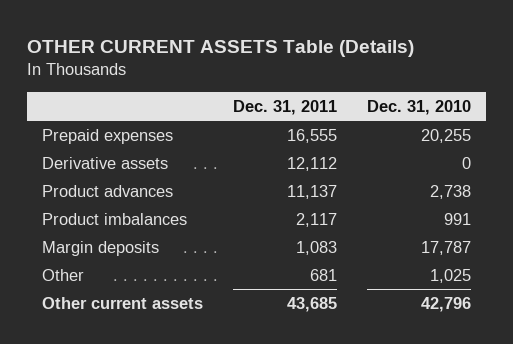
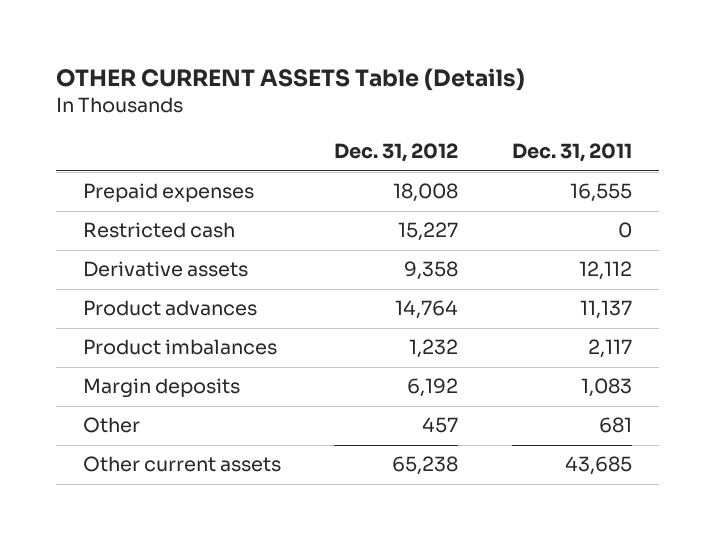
[366,99,471,115] Dec. 31, 2010 -> none
none -> [334,143,459,163] Dec. 31, 2012
none -> [82,222,235,239] Restricted cash

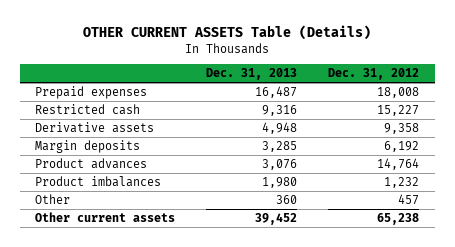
[512,143,633,163] Dec. 31, 2011 -> none
none -> [206,68,298,81] Dec. 31, 2013
[82,378,240,399] Margin deposits -> [35,140,141,154] Margin deposits

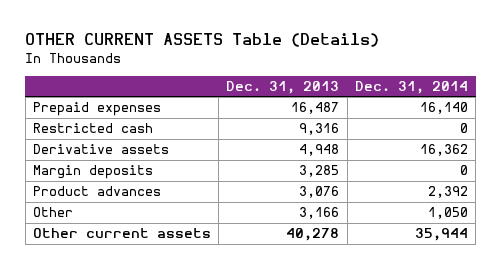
[328,68,420,81] Dec. 31, 2012 -> none
none -> [354,81,468,95] Dec. 31, 2014
[35,176,162,188] Product imbalances -> none
[276,195,298,205] 360 -> [299,207,340,220] 3,166
[255,213,298,226] 39,452 -> [286,228,340,242] 40,278

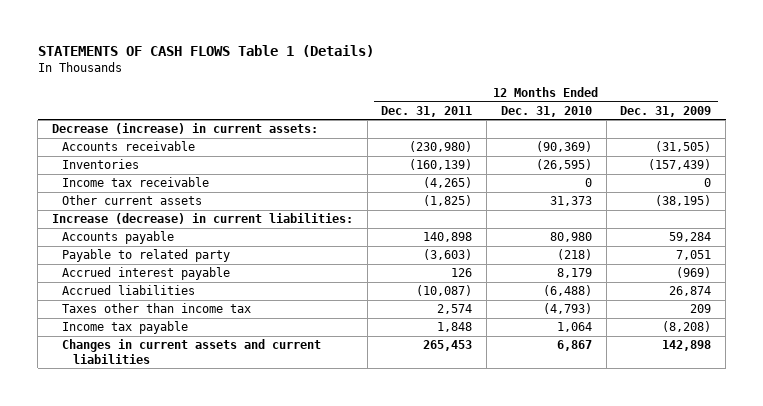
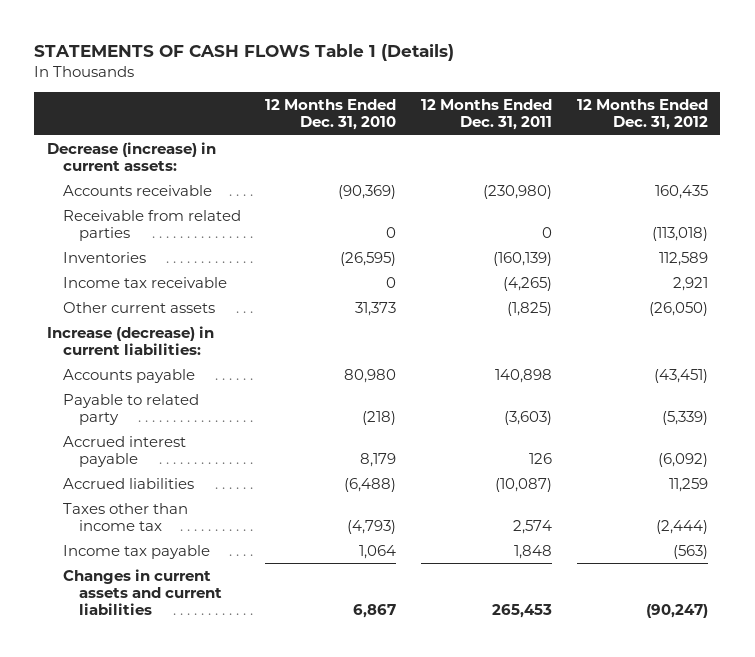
[620,105,712,117] Dec. 31, 2009 -> none
none -> [577,99,709,131] 12 Months Ended Dec. 31, 2012
none -> [62,209,241,242] Receivable from related parties

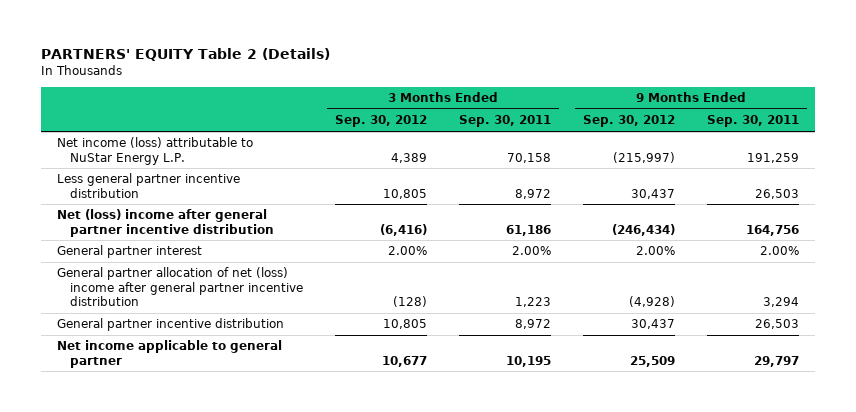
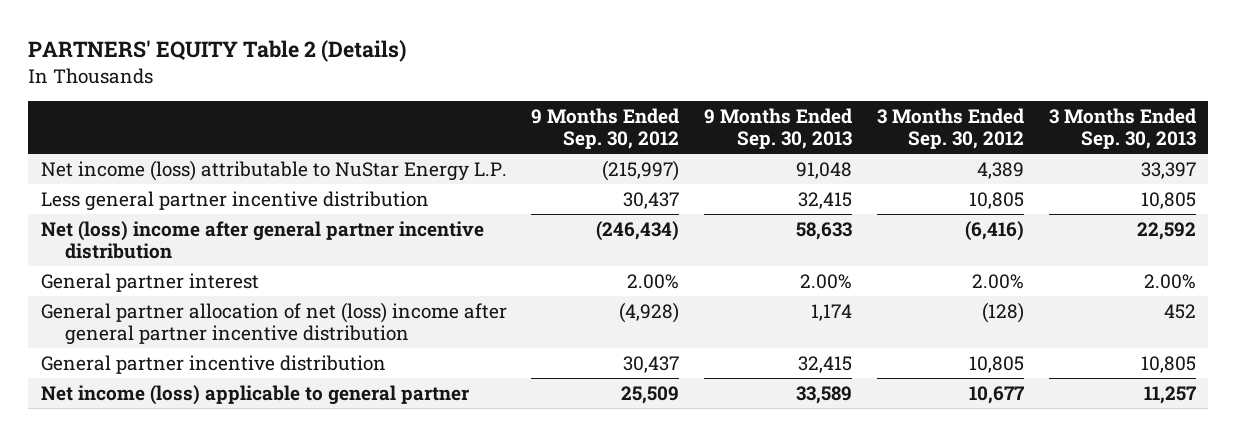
[459,115,552,128] Sep. 30, 2011 -> none
[707,115,800,128] Sep. 30, 2011 -> none
none -> [704,108,853,150] 9 Months Ended Sep. 30, 2013
none -> [1048,108,1196,150] 3 Months Ended Sep. 30, 2013
[56,340,282,368] Net income applicable to general partner -> [40,384,469,405] Net income (loss) applicable to general partner

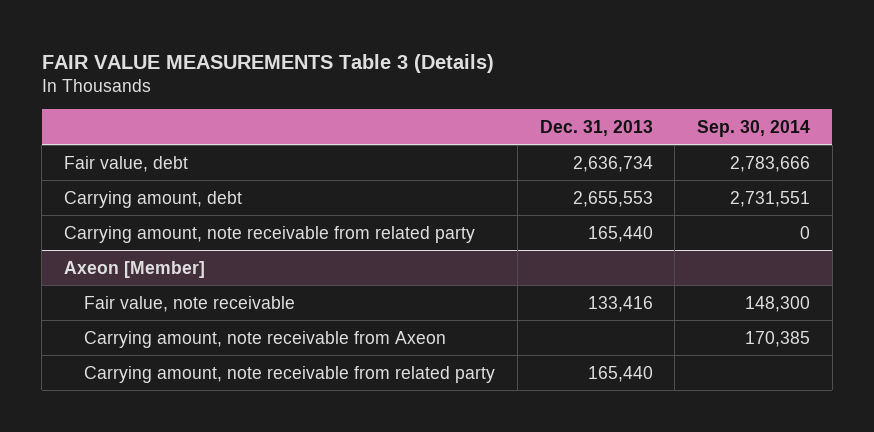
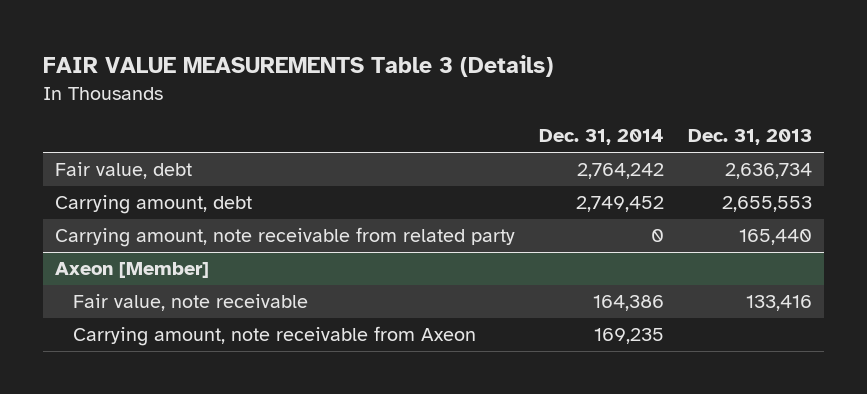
[697,119,811,137] Sep. 30, 2014 -> none
none -> [538,129,664,146] Dec. 31, 2014
[84,365,496,383] Carrying amount, note receivable from related party -> none

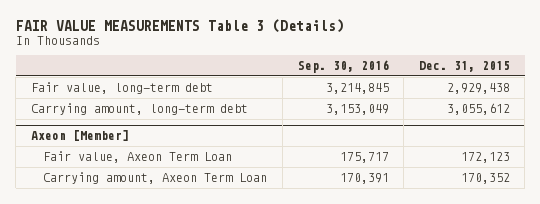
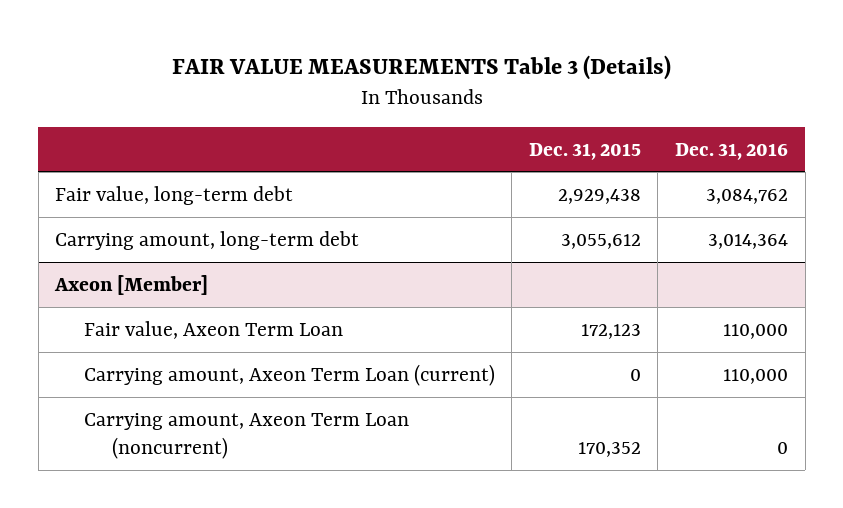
[297,60,389,74] Sep. 30, 2016 -> none
none -> [675,142,789,160] Dec. 31, 2016
none -> [83,363,495,386] Carrying amount, Axeon Term Loan (current)
[43,172,268,185] Carrying amount, Axeon Term Loan -> [83,412,409,460] Carrying amount, Axeon Term Loan (noncurrent)

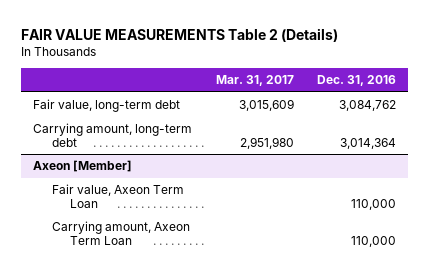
[171,54,671,80] FAIR VALUE MEASUREMENTS Table 3 (Details) -> [20,27,338,42] FAIR VALUE MEASUREMENTS Table 2 (Details)
[528,142,641,160] Dec. 31, 2015 -> none
none -> [215,75,294,87] Mar. 31, 2017
[83,412,409,460] Carrying amount, Axeon Term Loan (noncurrent) -> none
[83,363,495,386] Carrying amount, Axeon Term Loan (current) -> [51,221,190,246] Carrying amount, Axeon Term Loan

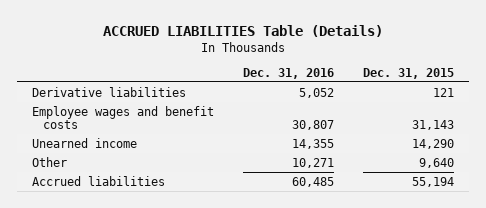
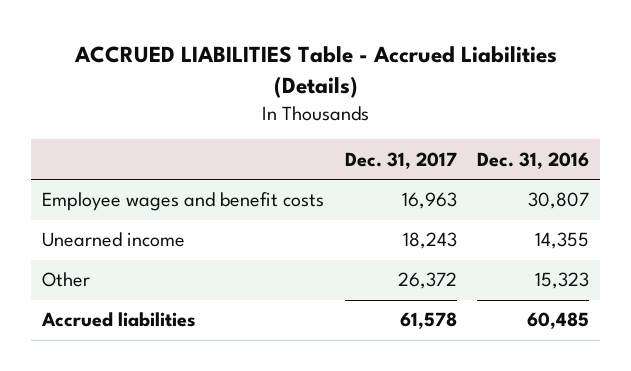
[103,24,384,37] ACCRUED LIABILITIES Table (Details) -> [73,46,557,98] ACCRUED LIABILITIES Table - Accrued Liabilities (Details)
[363,67,455,79] Dec. 31, 2015 -> none
none -> [344,151,457,169] Dec. 31, 2017
[32,86,187,97] Derivative liabilities -> none
[292,157,335,168] 10,271 -> [535,272,590,290] 15,323

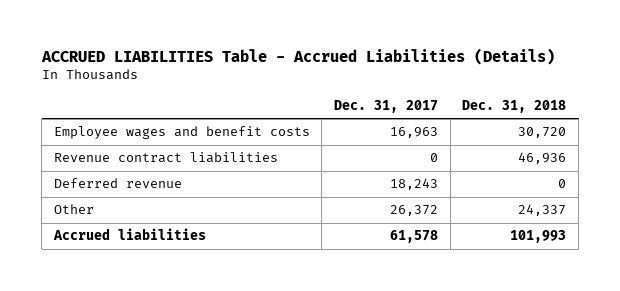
[477,151,590,169] Dec. 31, 2016 -> none
none -> [462,99,567,113] Dec. 31, 2018
none -> [53,152,278,164] Revenue contract liabilities
[41,232,185,248] Unearned income -> [53,178,182,189] Deferred revenue

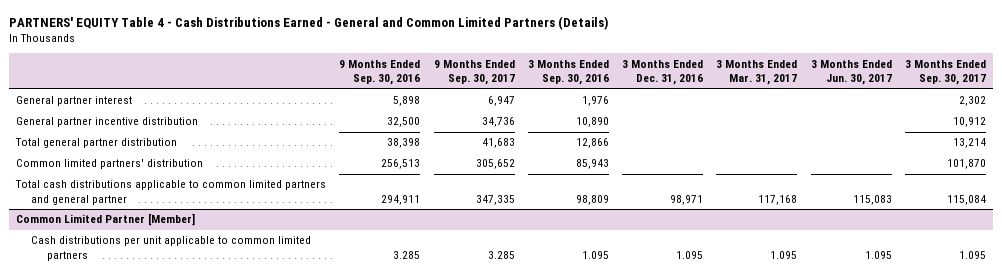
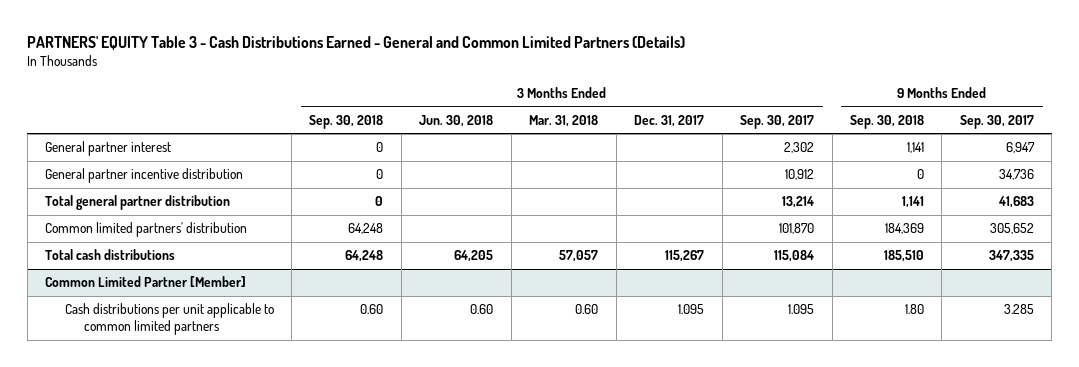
[9,15,609,30] PARTNERS' EQUITY Table 4 - Cash Distributions Earned - General and Common Limited Partners (Details) -> [27,36,686,51] PARTNERS' EQUITY Table 3 - Cash Distributions Earned - General and Common Limited Partners (Details)
[339,59,421,86] 9 Months Ended Sep. 30, 2016 -> none
[527,59,609,86] 3 Months Ended Sep. 30, 2016 -> none
[622,59,704,86] 3 Months Ended Dec. 31, 2016 -> none
[716,59,798,86] 3 Months Ended Mar. 31, 2017 -> none
[810,59,892,86] 3 Months Ended Jun. 30, 2017 -> none
none -> [309,114,384,129] Sep. 30, 2018
none -> [419,114,494,127] Jun. 30, 2018
none -> [529,114,599,127] Mar. 31, 2018
none -> [634,114,705,127] Dec. 31, 2017
none -> [849,114,924,129] Sep. 30, 2018
[14,180,326,205] Total cash distributions applicable to common limited partners and general partner -> [45,249,176,261] Total cash distributions

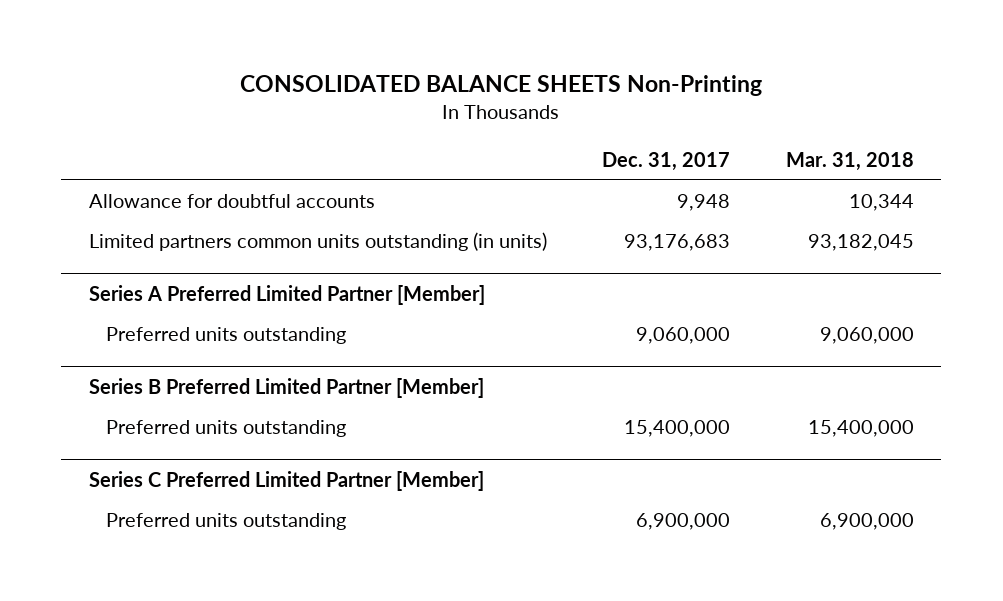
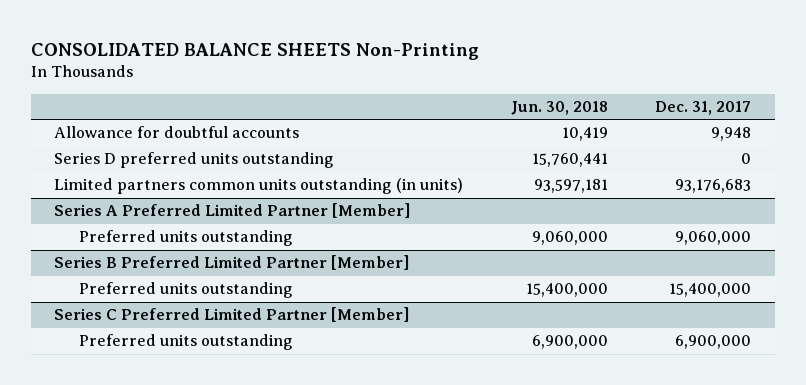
[785,151,914,171] Mar. 31, 2018 -> none
none -> [510,101,608,116] Jun. 30, 2018
none -> [54,152,335,169] Series D preferred units outstanding

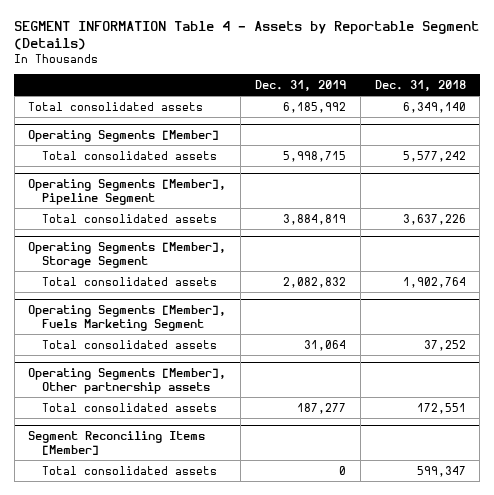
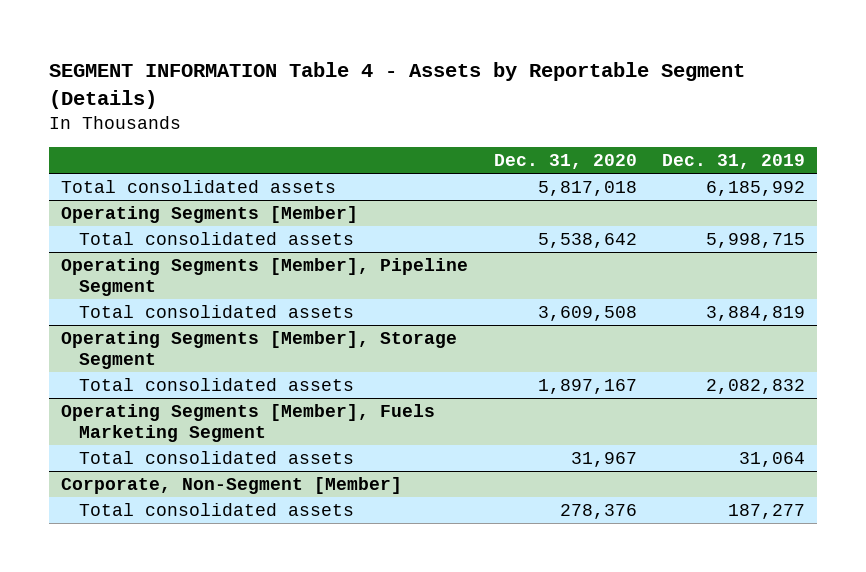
[374,79,466,91] Dec. 31, 2018 -> none
none -> [493,154,637,170] Dec. 31, 2020
[28,367,227,395] Operating Segments [Member], Other partnership assets -> none
none -> [61,476,403,494] Corporate, Non-Segment [Member]
[28,430,206,456] Segment Reconciling Items [Member] -> none
[41,465,217,475] Total consolidated assets -> none

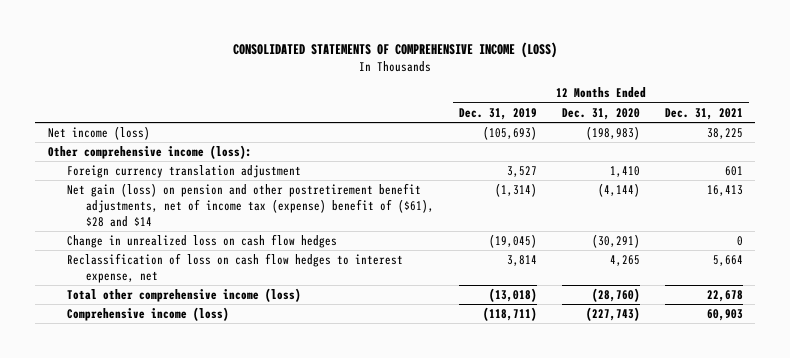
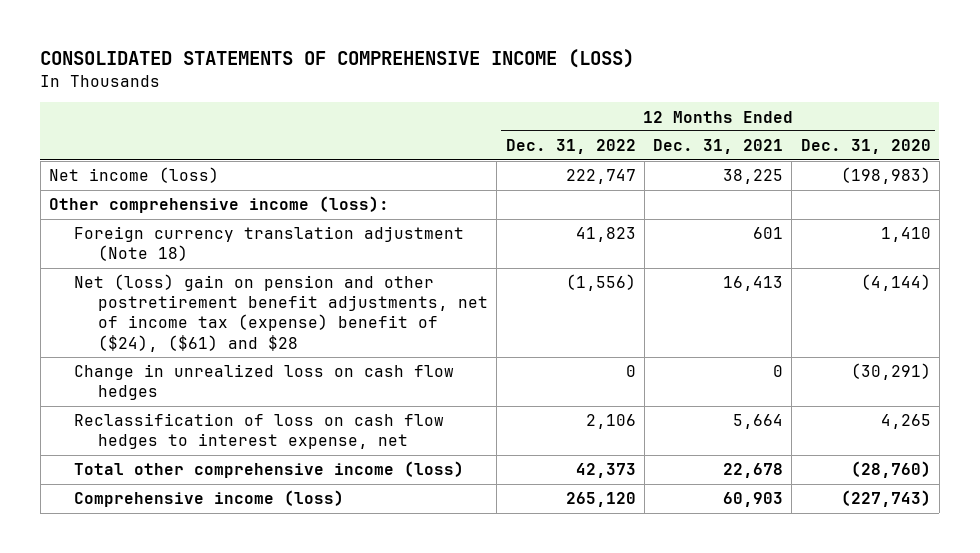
[458,107,537,120] Dec. 31, 2019 -> none
none -> [505,139,636,155] Dec. 31, 2022
[66,165,301,179] Foreign currency translation adjustment -> [73,226,464,262] Foreign currency translation adjustment (Note 18)
[66,183,435,227] Net gain (loss) on pension and other postretirement benefit adjustments, net of income tax (expense) benefit of ($61), $28 and $14 -> [73,274,489,352] Net (loss) gain on pension and other postretirement benefit adjustments, net of income tax (expense) benefit of ($24), ($61) and $28

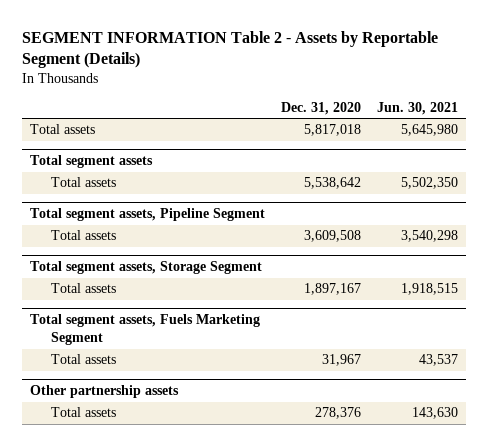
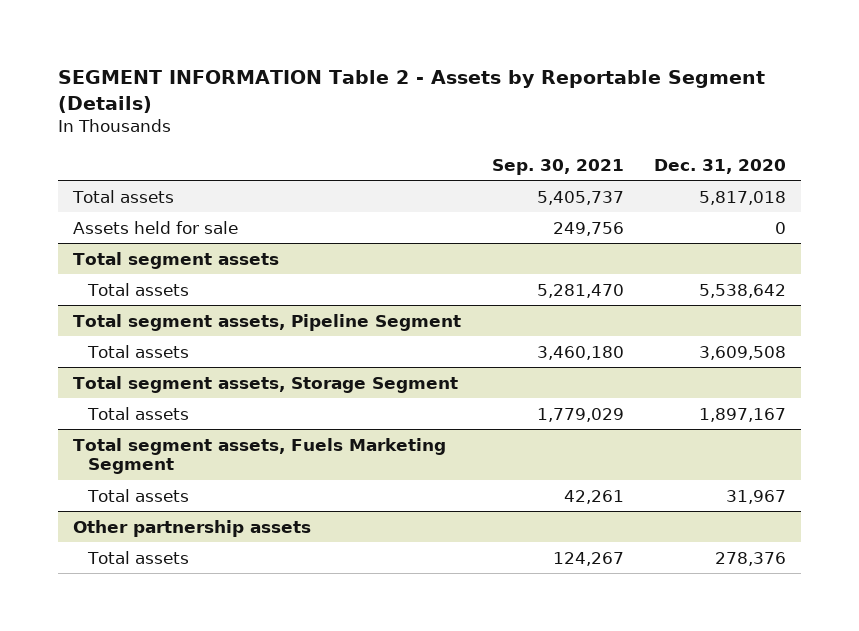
[376,101,458,115] Jun. 30, 2021 -> none
none -> [491,158,624,175] Sep. 30, 2021
none -> [73,220,239,234] Assets held for sale

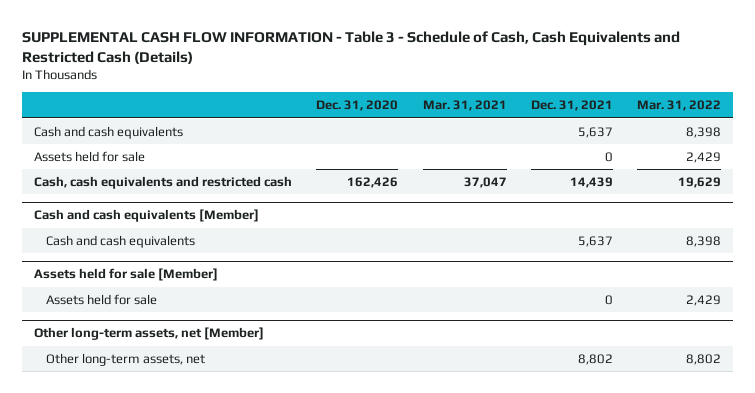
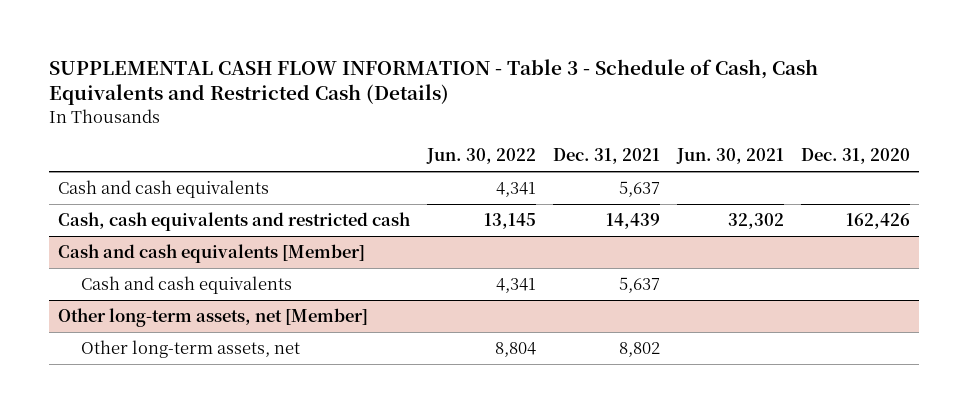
[422,100,507,112] Mar. 31, 2021 -> none
[637,100,722,112] Mar. 31, 2022 -> none
none -> [426,148,537,165] Jun. 30, 2022
none -> [676,148,785,165] Jun. 30, 2021
[34,150,146,162] Assets held for sale -> none
[34,268,219,282] Assets held for sale [Member] -> none
[45,293,157,305] Assets held for sale -> none

